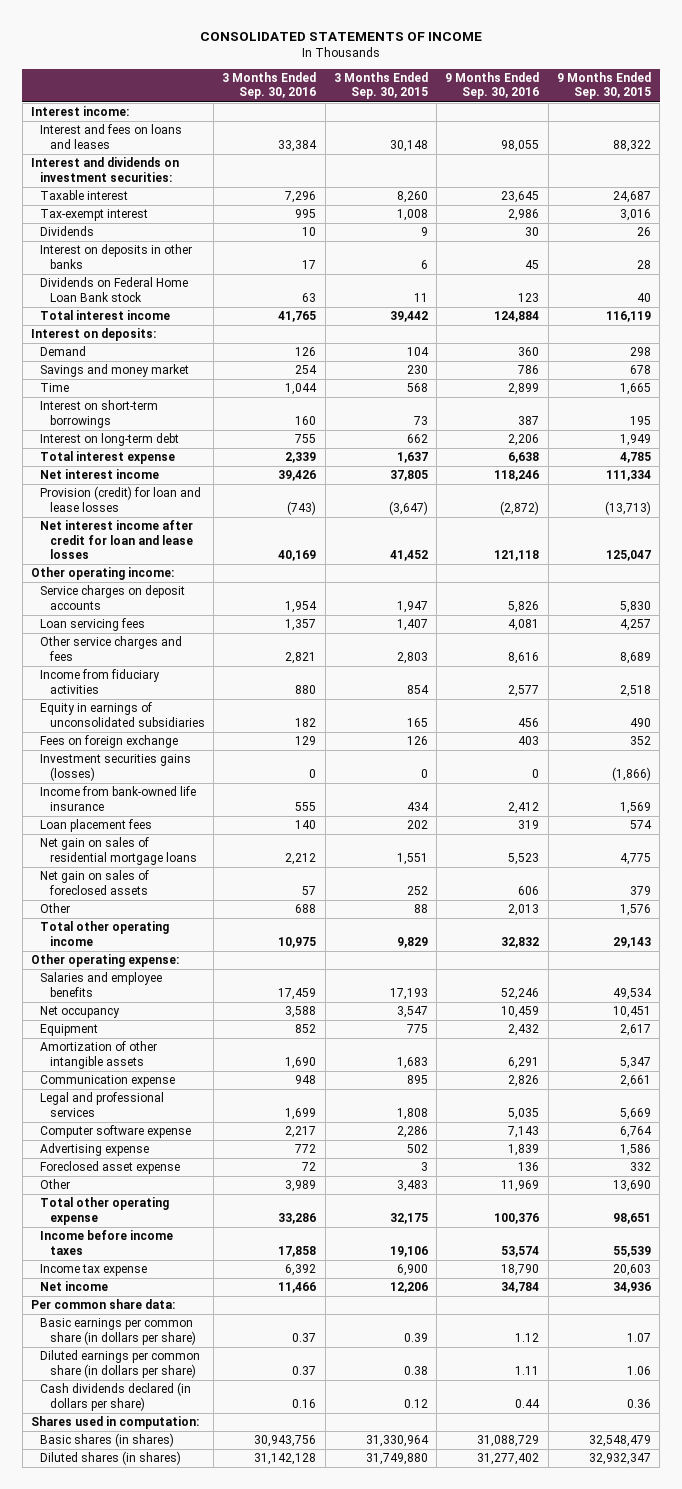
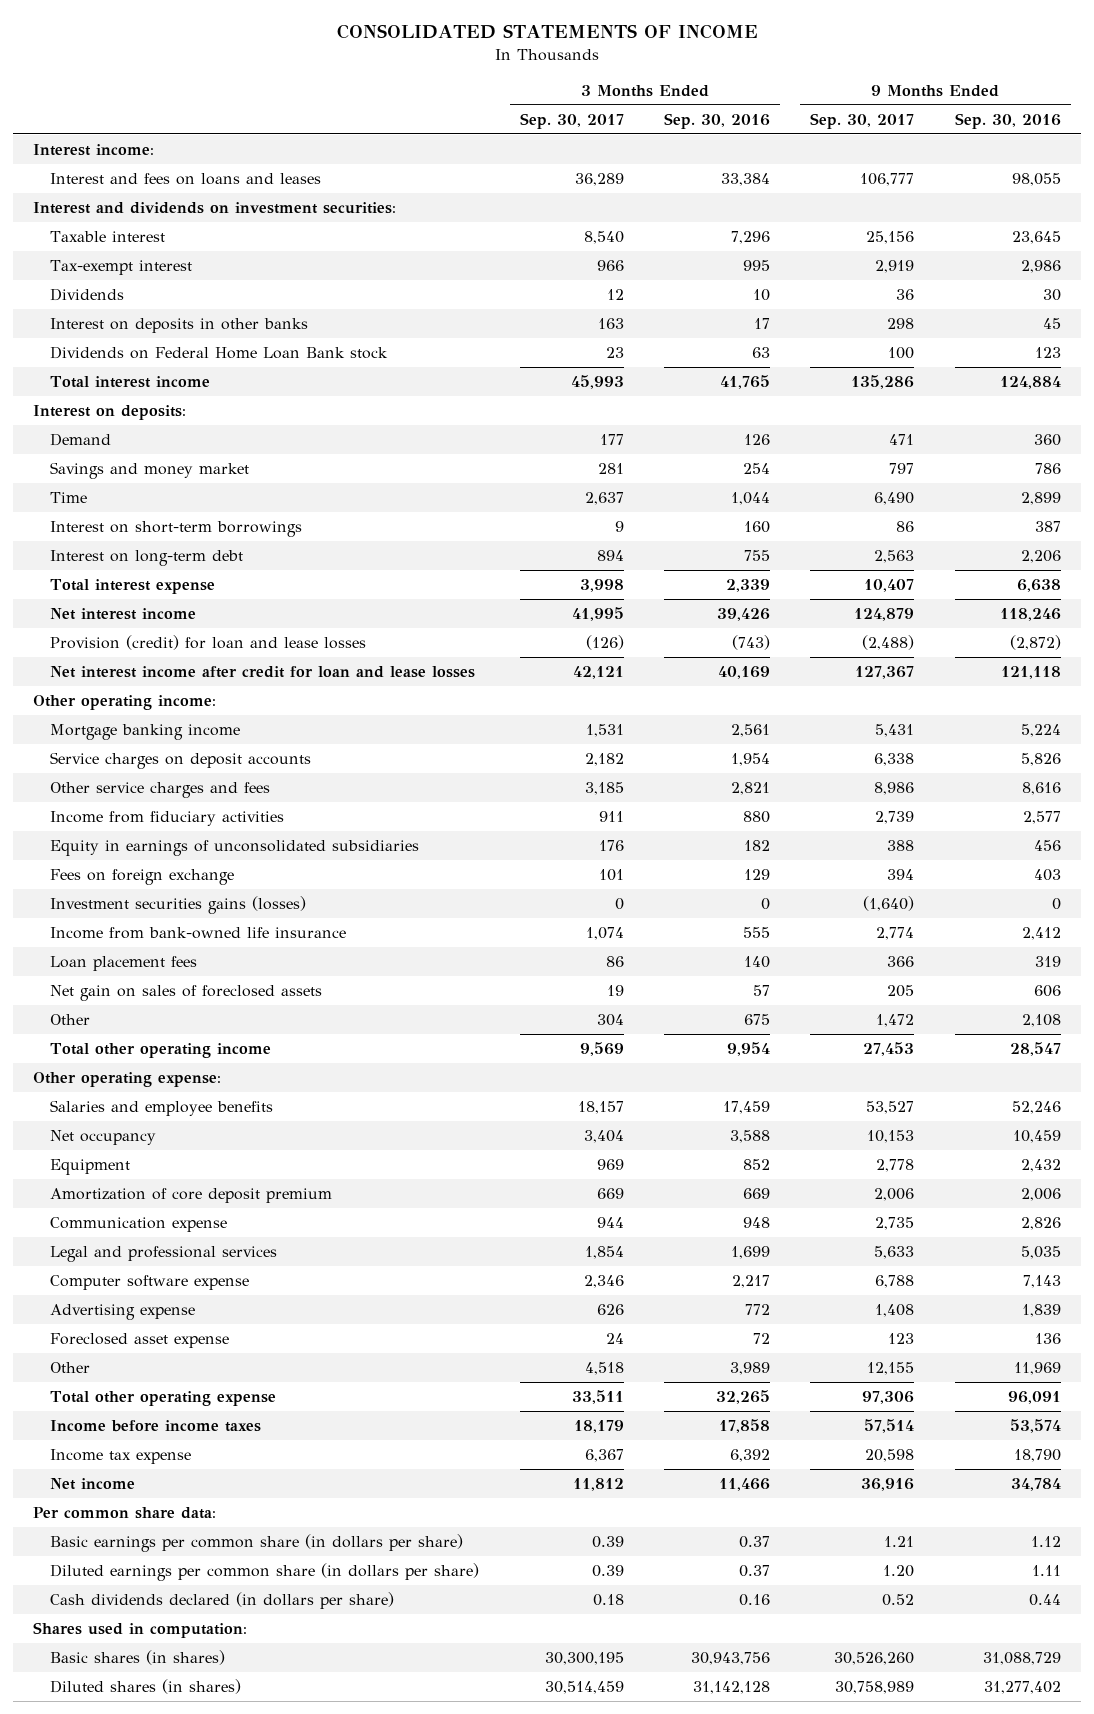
[333,72,428,100] 3 Months Ended Sep. 30, 2015 -> none
[556,72,651,100] 9 Months Ended Sep. 30, 2015 -> none
none -> [519,112,624,129] Sep. 30, 2017
none -> [810,112,915,129] Sep. 30, 2017
none -> [50,724,241,741] Mortgage banking income
[40,618,146,632] Loan servicing fees -> none
[40,837,197,865] Net gain on sales of residential mortgage loans -> none
[295,904,317,914] 688 -> [743,1014,770,1026] 675
[508,904,540,917] 2,013 -> [1021,1014,1061,1028] 2,108
[278,936,317,948] 10,975 -> [726,1042,770,1057] 9,954
[501,936,540,948] 32,832 -> [1009,1042,1061,1057] 28,547
[40,1041,158,1069] Amortization of other intangible assets -> none
none -> [50,1188,333,1204] Amortization of core deposit premium
[278,1212,317,1224] 33,286 -> [715,1390,770,1405] 32,265
[494,1212,540,1224] 100,376 -> [1007,1391,1061,1405] 96,091

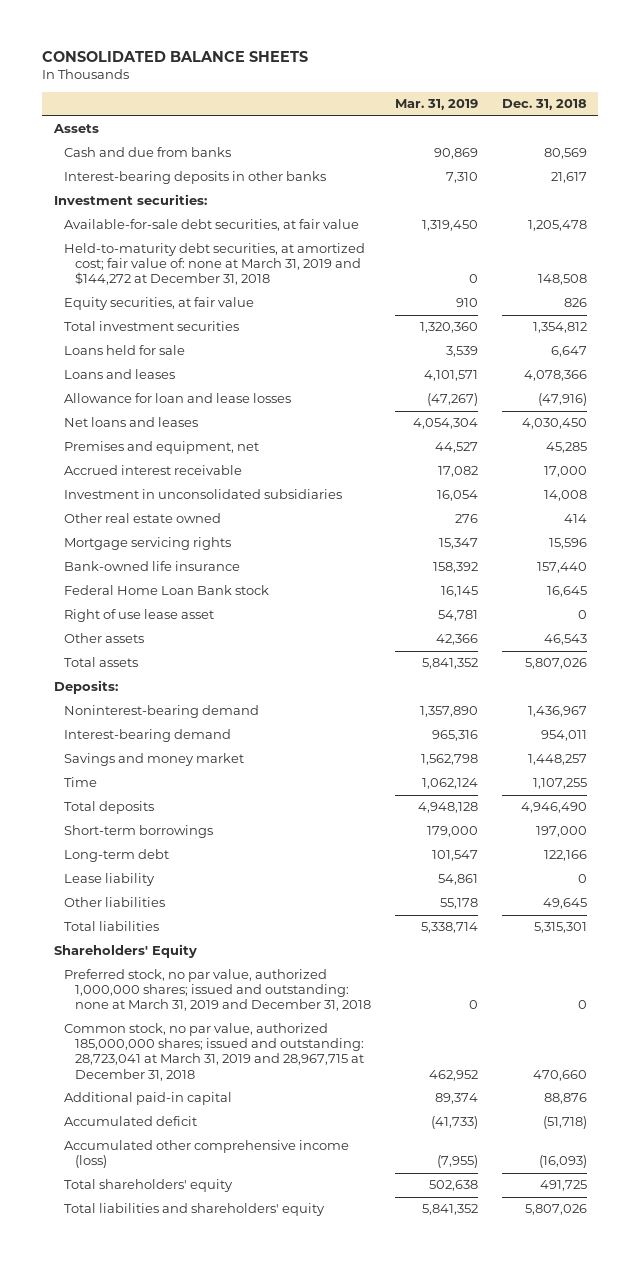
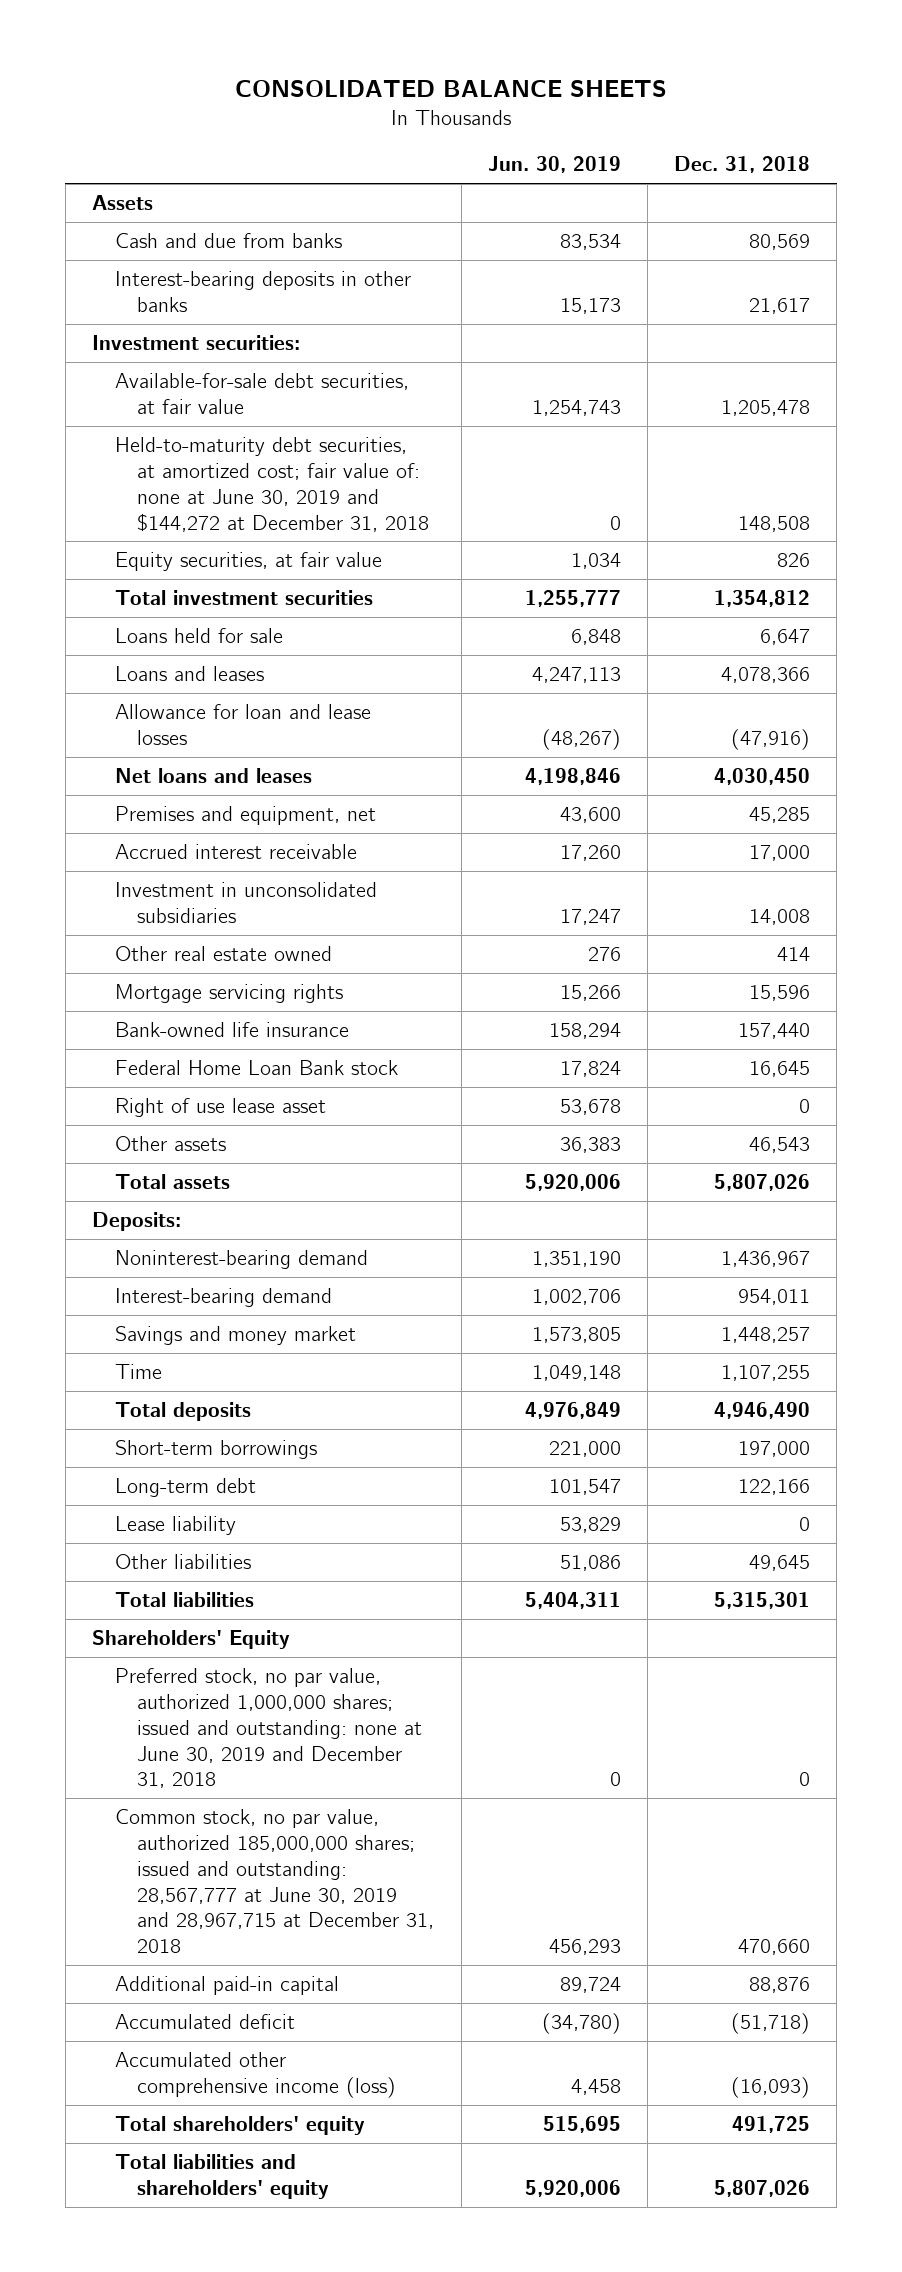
[394,99,478,111] Mar. 31, 2019 -> none
none -> [487,156,621,174] Jun. 30, 2019
[64,243,366,286] Held-to-maturity debt securities, at amortized cost; fair value of: none at March 31, 2019 and $144,272 at December 31, 2018 -> [114,437,430,532] Held-to-maturity debt securities, at amortized cost; fair value of: none at June 30, 2019 and $144,272 at December 31, 2018
[64,969,372,1012] Preferred stock, no par value, authorized 1,000,000 shares; issued and outstanding: none at March 31, 2019 and December 31, 2018 -> [114,1668,423,1789] Preferred stock, no par value, authorized 1,000,000 shares; issued and outstanding: none at June 30, 2019 and December 31, 2018
[64,1023,365,1081] Common stock, no par value, authorized 185,000,000 shares; issued and outstanding: 28,723,041 at March 31, 2019 and 28,967,715 at December 31, 2018 -> [114,1809,435,1954] Common stock, no par value, authorized 185,000,000 shares; issued and outstanding: 28,567,777 at June 30, 2019 and 28,967,715 at December 31, 2018

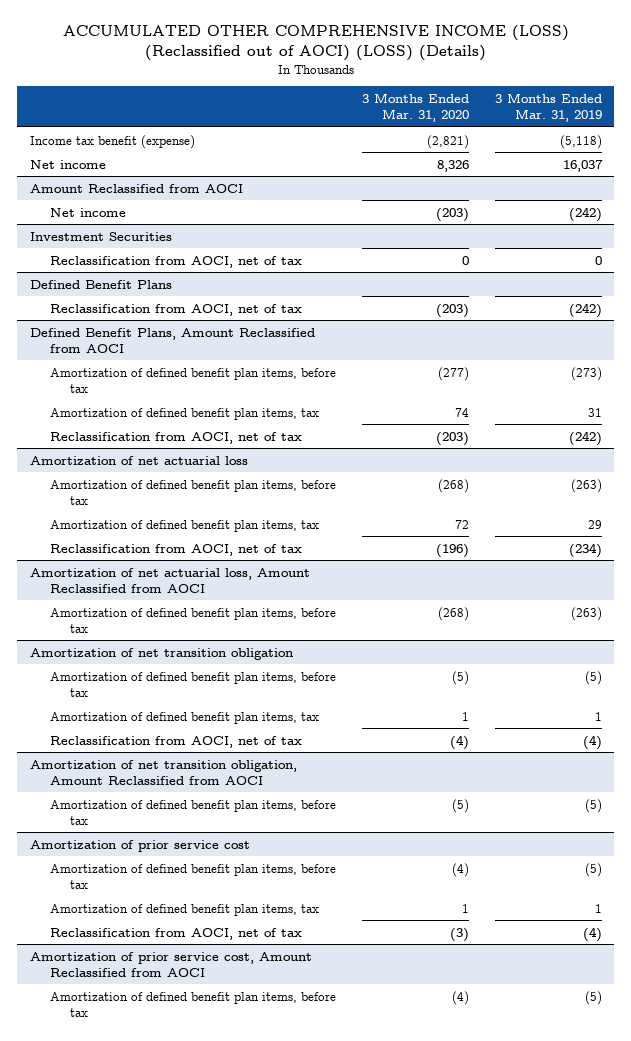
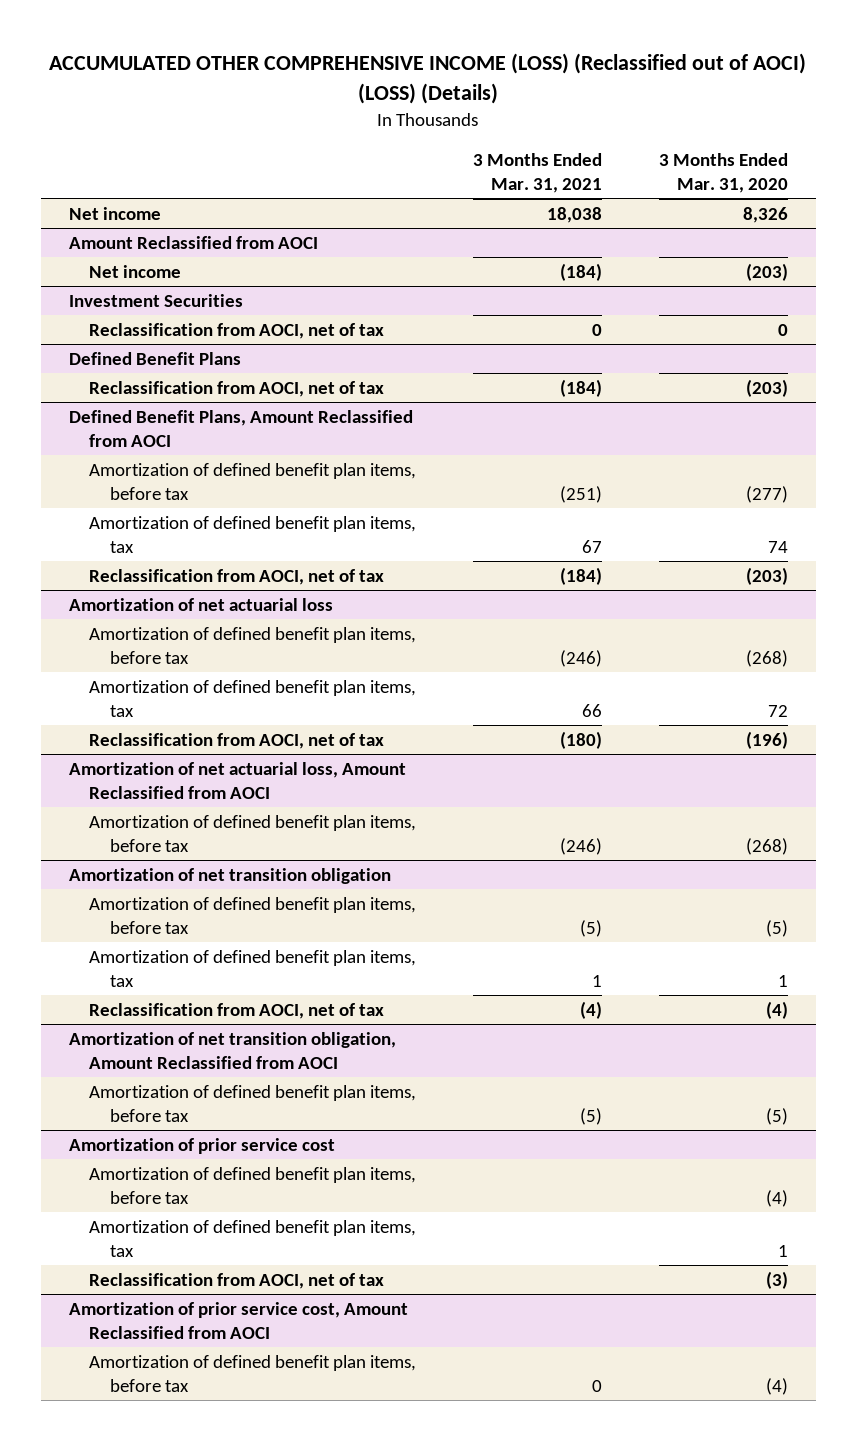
[494,93,602,122] 3 Months Ended Mar. 31, 2019 -> none
none -> [472,153,602,194] 3 Months Ended Mar. 31, 2021
[29,134,195,149] Income tax benefit (expense) -> none

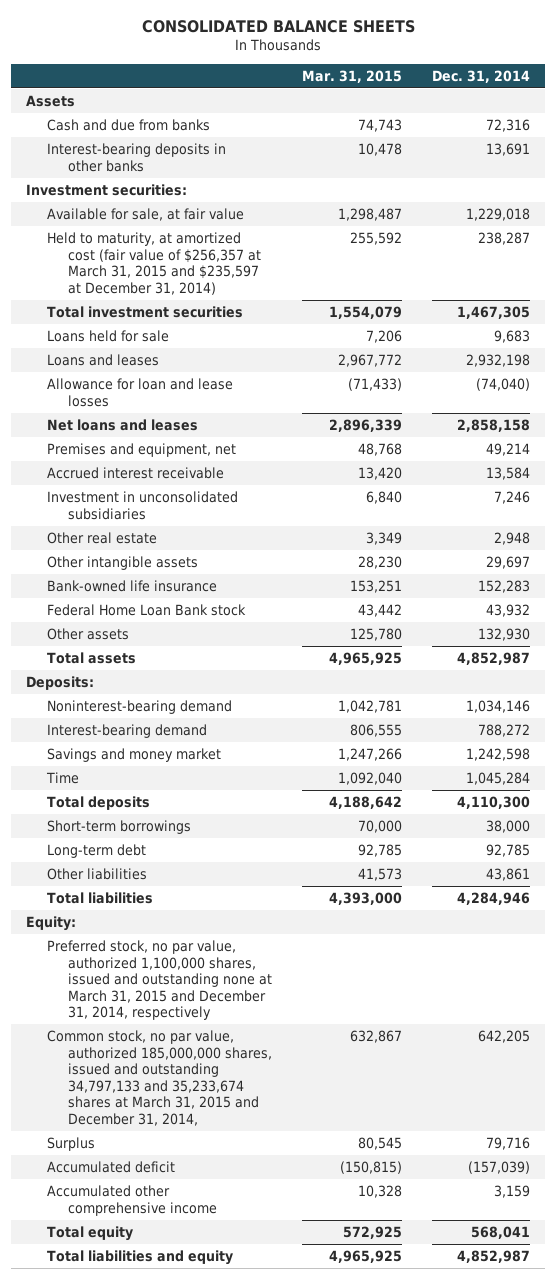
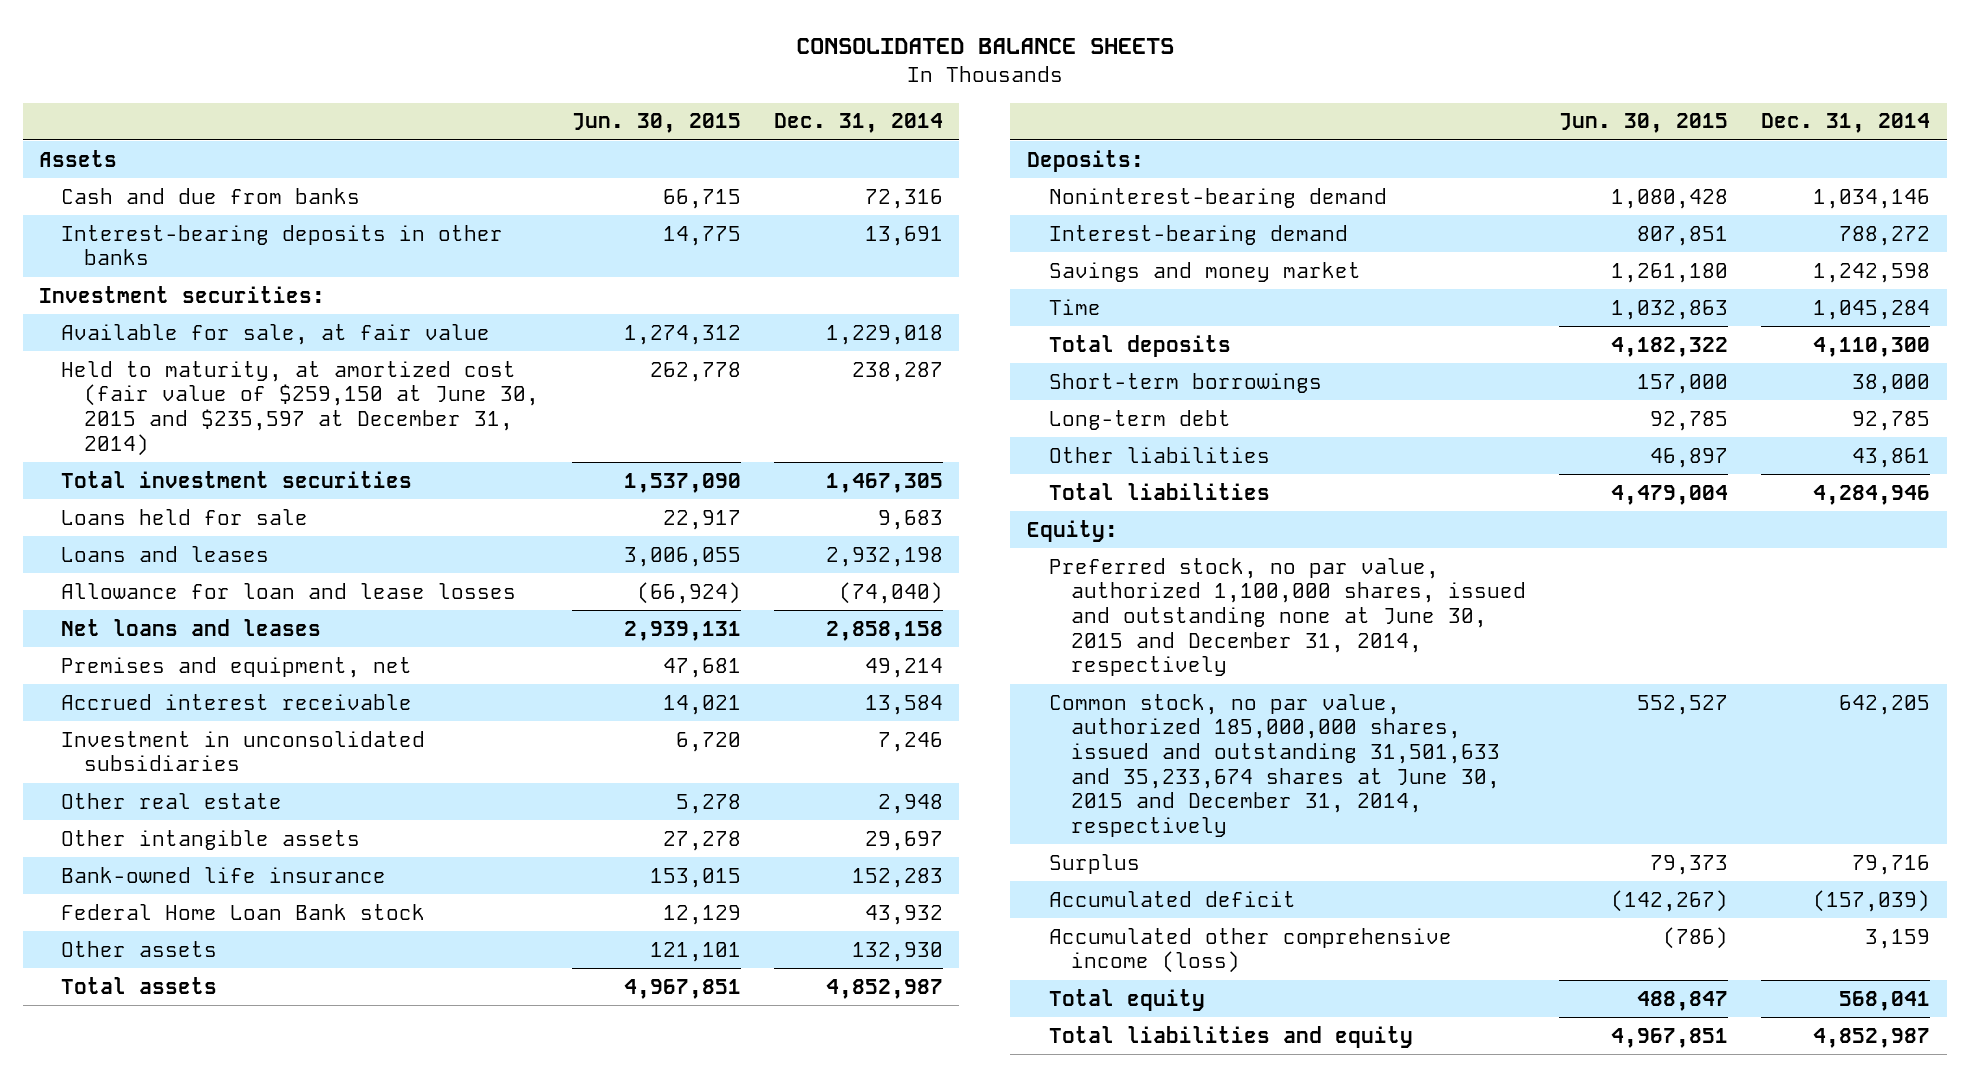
[301,69,402,83] Mar. 31, 2015 -> none
none -> [571,113,741,134] Jun. 30, 2015
[46,232,261,295] Held to maturity, at amortized cost (fair value of $256,357 at March 31, 2015 and $235,597 at December 31, 2014) -> [61,360,539,456] Held to maturity, at amortized cost (fair value of $259,150 at June 30, 2015 and $235,597 at December 31, 2014)
[46,940,272,1021] Preferred stock, no par value, authorized 1,100,000 shares, issued and outstanding none at March 31, 2015 and December 31, 2014, respectively -> [1049,557,1527,677] Preferred stock, no par value, authorized 1,100,000 shares, issued and outstanding none at June 30, 2015 and December 31, 2014, respectively
[46,1030,272,1126] Common stock, no par value, authorized 185,000,000 shares, issued and outstanding 34,797,133 and 35,233,674 shares at March 31, 2015 and December 31, 2014, -> [1049,693,1501,837] Common stock, no par value, authorized 185,000,000 shares, issued and outstanding 31,501,633 and 35,233,674 shares at June 30, 2015 and December 31, 2014, respectively
[46,1185,217,1216] Accumulated other comprehensive income -> [1049,927,1453,974] Accumulated other comprehensive income (loss)

